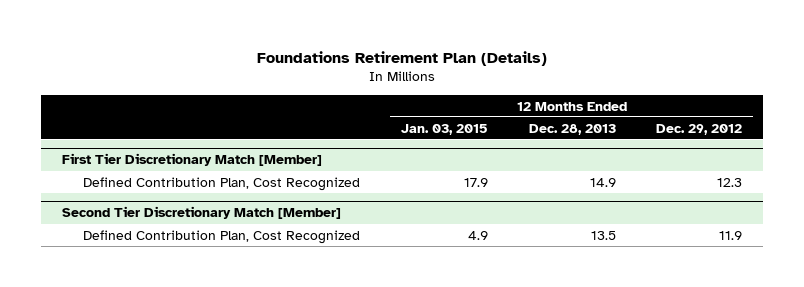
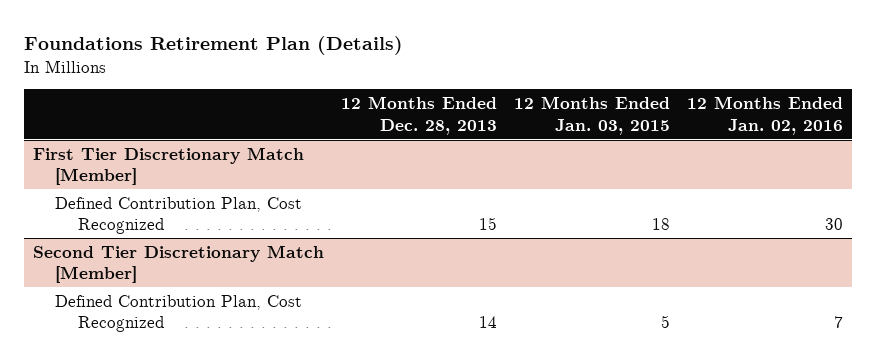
[656,123,743,135] Dec. 29, 2012 -> none
none -> [687,96,844,135] 12 Months Ended Jan. 02, 2016
[463,177,488,187] 17.9 -> [652,218,671,231] 18
[589,177,616,187] 14.9 -> [479,217,498,231] 15
[467,230,488,240] 4.9 -> [661,315,671,329] 5
[590,230,616,240] 13.5 -> [479,316,498,329] 14

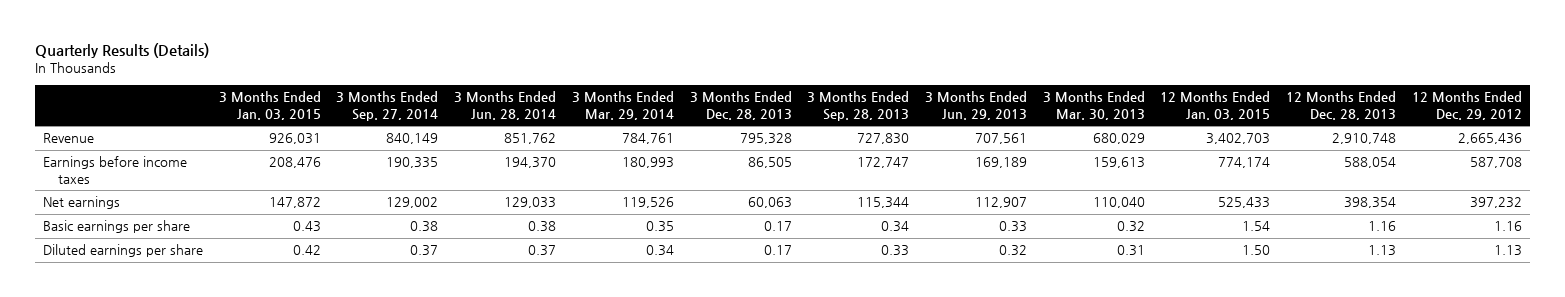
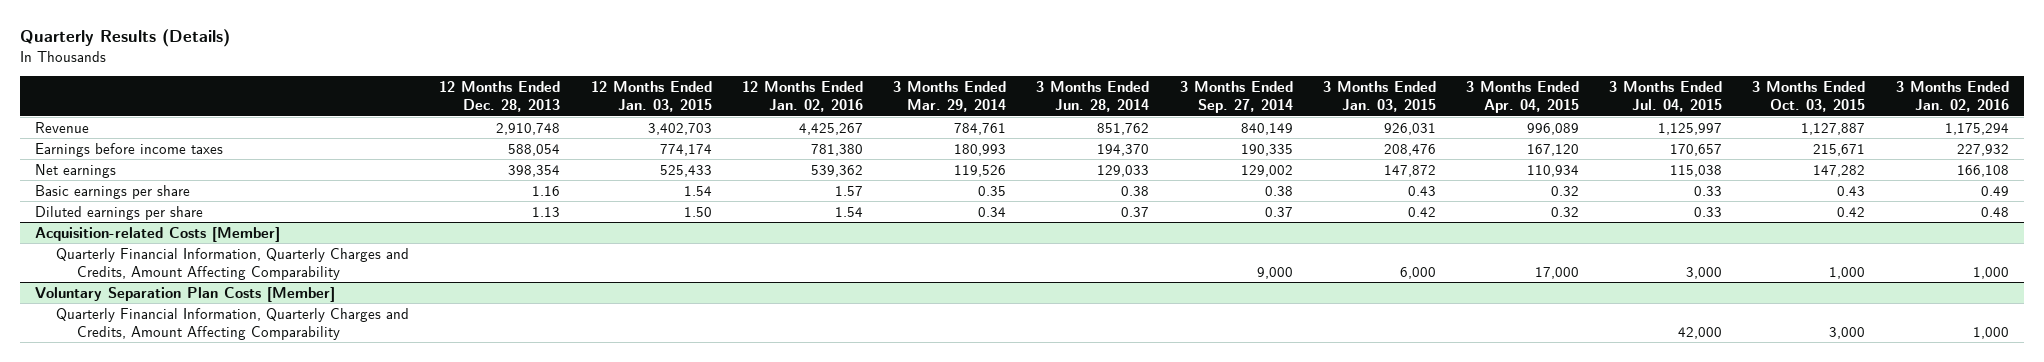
[689,91,792,120] 3 Months Ended Dec. 28, 2013 -> none
[807,91,910,121] 3 Months Ended Sep. 28, 2013 -> none
[925,91,1028,120] 3 Months Ended Jun. 29, 2013 -> none
[1042,91,1145,120] 3 Months Ended Mar. 30, 2013 -> none
[1411,91,1522,120] 12 Months Ended Dec. 29, 2012 -> none
none -> [741,81,863,113] 12 Months Ended Jan. 02, 2016
none -> [1465,81,1579,114] 3 Months Ended Apr. 04, 2015
none -> [1609,81,1723,113] 3 Months Ended Jul. 04, 2015
none -> [1752,81,1866,113] 3 Months Ended Oct. 03, 2015
none -> [1895,81,2009,113] 3 Months Ended Jan. 02, 2016
none -> [35,226,281,242] Acquisition-related Costs [Member]
none -> [56,247,410,280] Quarterly Financial Information, Quarterly Charges and Credits, Amount Affecting Comparability
none -> [35,286,336,302] Voluntary Separation Plan Costs [Member]
none -> [56,307,410,340] Quarterly Financial Information, Quarterly Charges and Credits, Amount Affecting Comparability

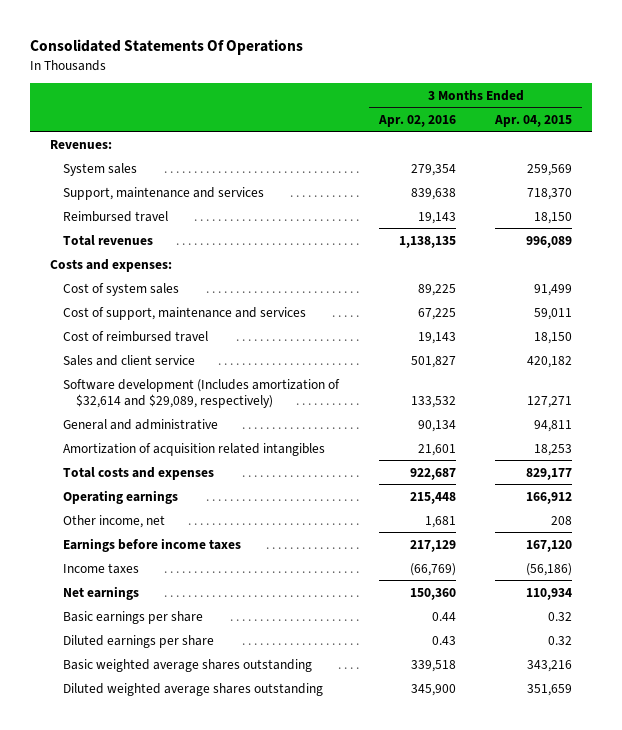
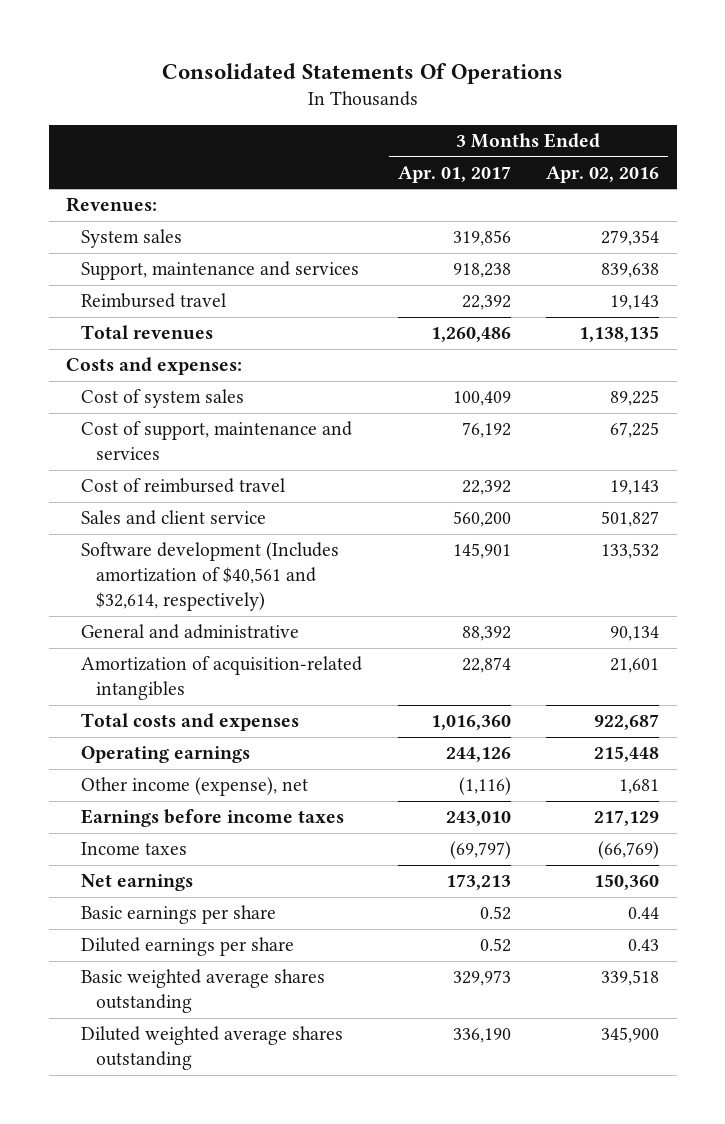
[494,114,573,127] Apr. 04, 2015 -> none
none -> [397,165,511,183] Apr. 01, 2017
[63,378,341,408] Software development (Includes amortization of $32,614 and $29,089, respectively) -> [81,542,340,612] Software development (Includes amortization of $40,561 and $32,614, respectively)
[63,442,326,456] Amortization of acquisition related intangibles -> [81,656,363,701] Amortization of acquisition-related intangibles
[63,514,166,528] Other income, net -> [81,777,309,797] Other income (expense), net

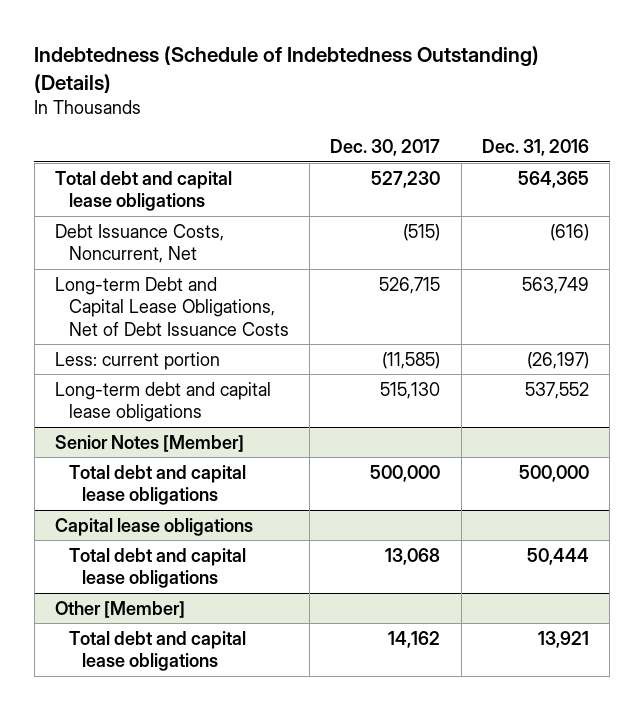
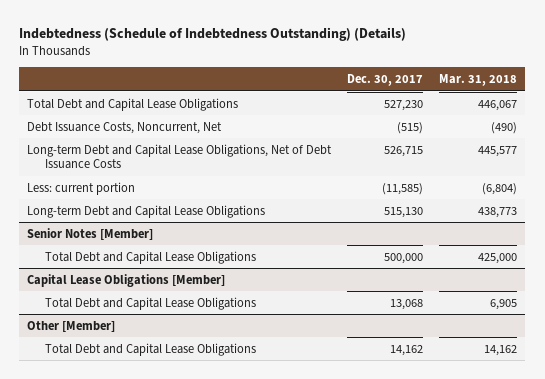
[481,139,589,157] Dec. 31, 2016 -> none
none -> [439,73,518,86] Mar. 31, 2018
[55,170,233,212] Total debt and capital lease obligations -> [27,97,239,111] Total Debt and Capital Lease Obligations
[55,381,272,423] Long-term debt and capital lease obligations -> [27,204,266,218] Long-term Debt and Capital Lease Obligations
[68,464,246,506] Total debt and capital lease obligations -> [45,250,257,264] Total Debt and Capital Lease Obligations
[55,517,254,536] Capital lease obligations -> [27,273,226,287] Capital Lease Obligations [Member]
[68,547,246,589] Total debt and capital lease obligations -> [45,296,257,310] Total Debt and Capital Lease Obligations
[68,630,246,672] Total debt and capital lease obligations -> [45,342,257,356] Total Debt and Capital Lease Obligations

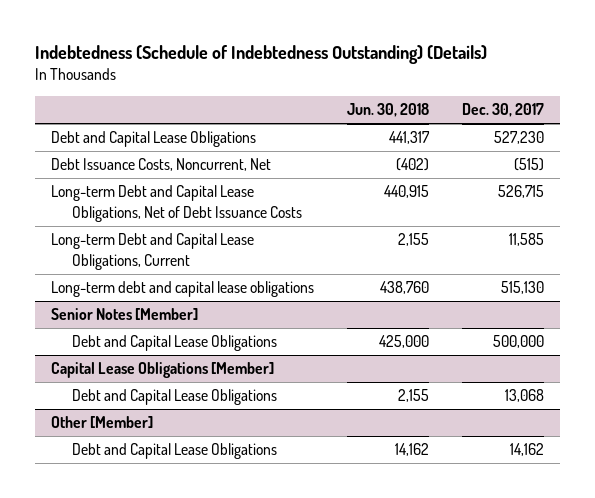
[439,73,518,86] Mar. 31, 2018 -> none
none -> [346,103,429,118] Jun. 30, 2018
[27,97,239,111] Total Debt and Capital Lease Obligations -> [51,131,257,148] Debt and Capital Lease Obligations
[27,181,136,195] Less: current portion -> none
none -> [51,233,255,270] Long-term Debt and Capital Lease Obligations, Current
[27,204,266,218] Long-term Debt and Capital Lease Obligations -> [51,281,315,298] Long-term debt and capital lease obligations
[45,250,257,264] Total Debt and Capital Lease Obligations -> [72,335,278,352] Debt and Capital Lease Obligations
[45,296,257,310] Total Debt and Capital Lease Obligations -> [72,389,278,406] Debt and Capital Lease Obligations
[45,342,257,356] Total Debt and Capital Lease Obligations -> [72,443,278,460] Debt and Capital Lease Obligations

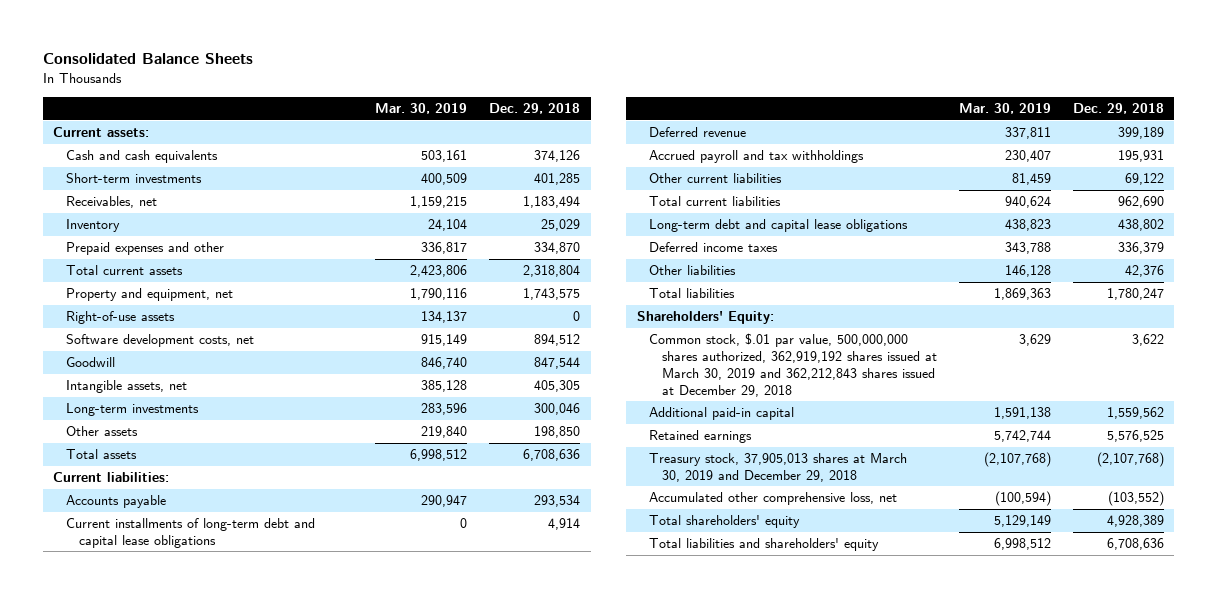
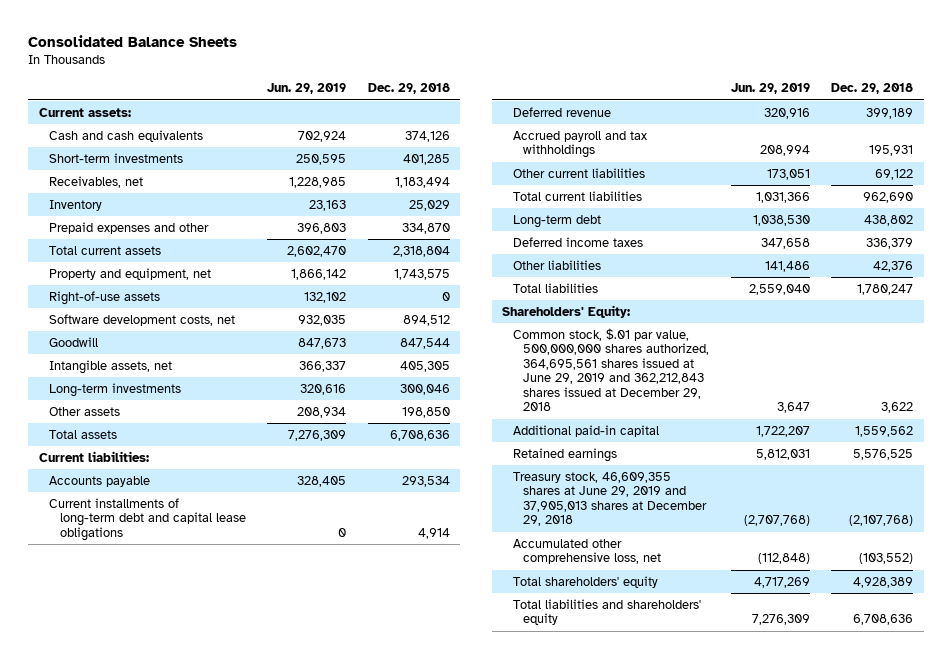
[375,103,468,115] Mar. 30, 2019 -> none
none -> [267,83,347,95] Jun. 29, 2019
[649,219,909,233] Long-term debt and capital lease obligations -> [512,214,601,228] Long-term debt
[649,333,937,397] Common stock, $.01 par value, 500,000,000 shares authorized, 362,919,192 shares issued at March 30, 2019 and 362,212,843 shares issued at December 29, 2018 -> [512,327,710,412] Common stock, $.01 par value, 500,000,000 shares authorized, 364,695,561 shares issued at June 29, 2019 and 362,212,843 shares issued at December 29, 2018
[649,453,908,482] Treasury stock, 37,905,013 shares at March 30, 2019 and December 29, 2018 -> [512,471,708,527] Treasury stock, 46,609,355 shares at June 29, 2019 and 37,905,013 shares at December 29, 2018

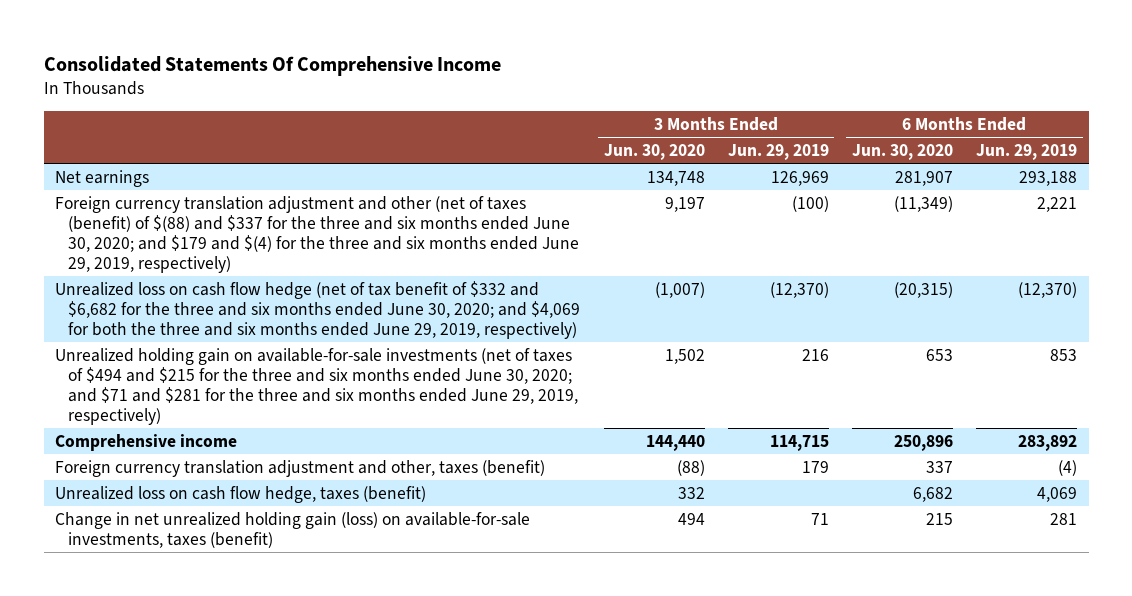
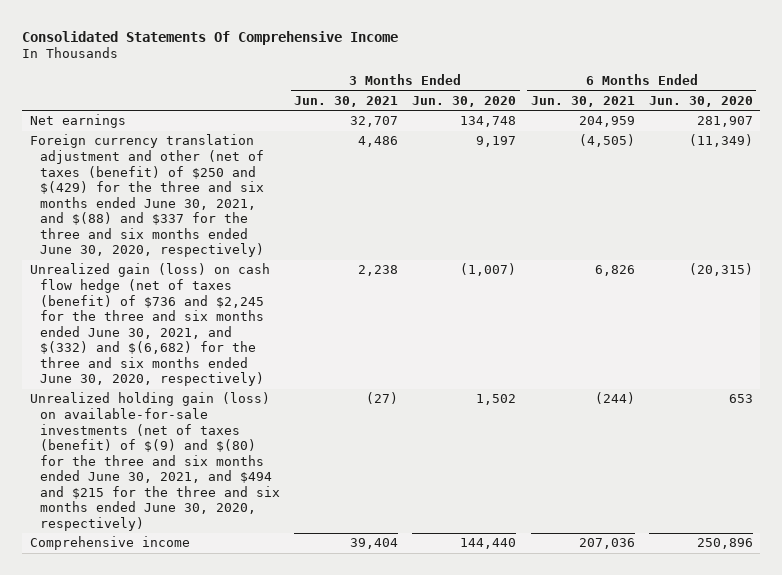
[727,143,829,160] Jun. 29, 2019 -> none
[975,143,1077,160] Jun. 29, 2019 -> none
none -> [294,96,399,108] Jun. 30, 2021
none -> [530,96,635,108] Jun. 30, 2021
[55,195,580,273] Foreign currency translation adjustment and other (net of taxes (benefit) of $(88) and $337 for the three and six months ended June 30, 2020; and $179 and $(4) for the three and six months ended June 29, 2019, respectively) -> [29,134,265,258] Foreign currency translation adjustment and other (net of taxes (benefit) of $250 and $(429) for the three and six months ended June 30, 2021, and $(88) and $337 for the three and six months ended June 30, 2020, respectively)
[55,280,581,339] Unrealized loss on cash flow hedge (net of tax benefit of $332 and $6,682 for the three and six months ended June 30, 2020; and $4,069 for both the three and six months ended June 29, 2019, respectively) -> [29,263,270,387] Unrealized gain (loss) on cash flow hedge (net of taxes (benefit) of $736 and $2,245 for the three and six months ended June 30, 2021, and $(332) and $(6,682) for the three and six months ended June 30, 2020, respectively)
[55,347,579,425] Unrealized holding gain on available-for-sale investments (net of taxes of $494 and $215 for the three and six months ended June 30, 2020; and $71 and $281 for the three and six months ended June 29, 2019, respectively) -> [29,392,281,531] Unrealized holding gain (loss) on available-for-sale investments (net of taxes (benefit) of $(9) and $(80) for the three and six months ended June 30, 2021, and $494 and $215 for the three and six months ended June 30, 2020, respectively)
[55,459,546,477] Foreign currency translation adjustment and other, taxes (benefit) -> none
[55,485,427,503] Unrealized loss on cash flow hedge, taxes (benefit) -> none
[55,511,531,548] Change in net unrealized holding gain (loss) on available-for-sale investments, taxes (benefit) -> none

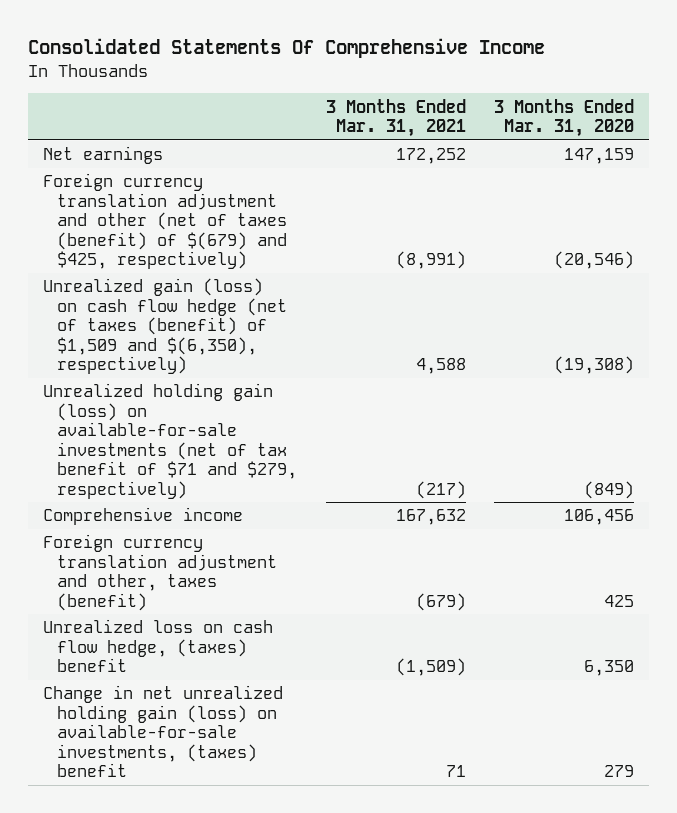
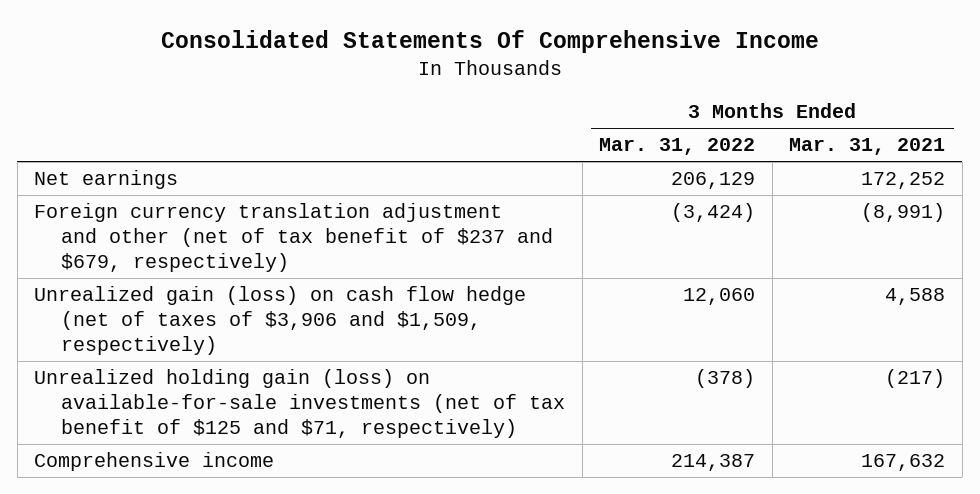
[494,98,635,138] 3 Months Ended Mar. 31, 2020 -> none
none -> [599,138,756,156] Mar. 31, 2022
[42,173,287,270] Foreign currency translation adjustment and other (net of taxes (benefit) of $(679) and $425, respectively) -> [34,203,554,272] Foreign currency translation adjustment and other (net of tax benefit of $237 and $679, respectively)
[42,278,287,375] Unrealized gain (loss) on cash flow hedge (net of taxes (benefit) of $1,509 and $(6,350), respectively) -> [34,286,527,355] Unrealized gain (loss) on cash flow hedge (net of taxes of $3,906 and $1,509, respectively)
[42,383,297,499] Unrealized holding gain (loss) on available-for-sale investments (net of tax benefit of $71 and $279, respectively) -> [34,369,566,438] Unrealized holding gain (loss) on available-for-sale investments (net of tax benefit of $125 and $71, respectively)
[42,534,277,611] Foreign currency translation adjustment and other, taxes (benefit) -> none
[42,619,273,673] Unrealized loss on cash flow hedge, (taxes) benefit -> none
[42,685,283,778] Change in net unrealized holding gain (loss) on available-for-sale investments, (taxes) benefit -> none

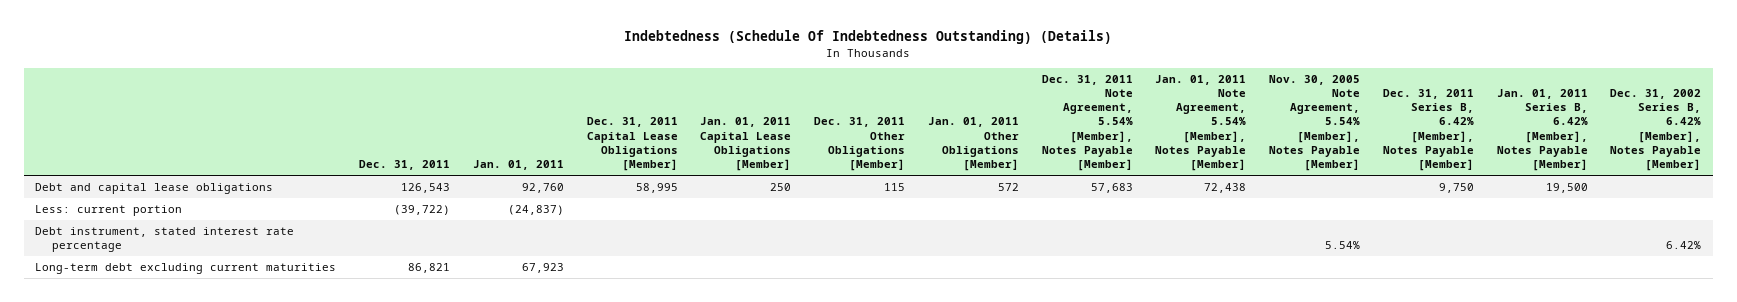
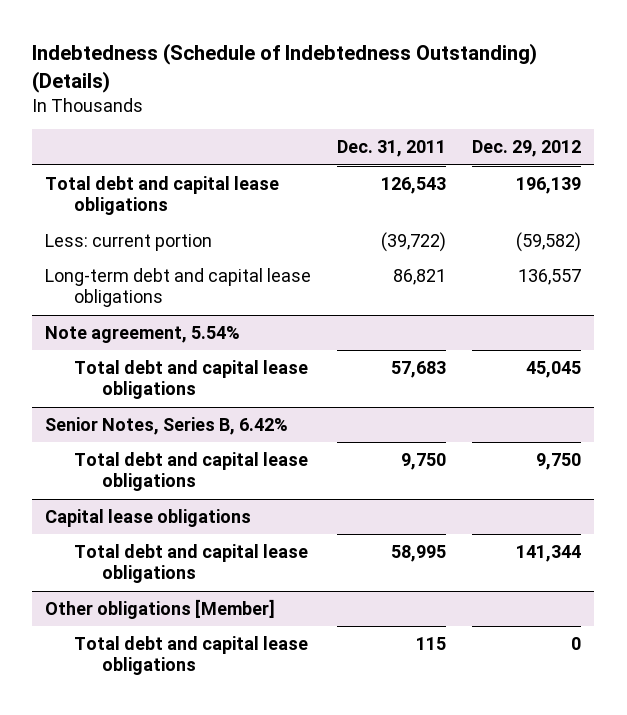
[624,30,1113,45] Indebtedness (Schedule Of Indebtedness Outstanding) (Details) -> [32,43,538,93] Indebtedness (Schedule of Indebtedness Outstanding) (Details)
[472,160,564,171] Jan. 01, 2011 -> none
[586,117,678,172] Dec. 31, 2011 Capital Lease Obligations [Member] -> none
[700,117,792,172] Jan. 01, 2011 Capital Lease Obligations [Member] -> none
[814,117,906,172] Dec. 31, 2011 Other Obligations [Member] -> none
[927,117,1019,172] Jan. 01, 2011 Other Obligations [Member] -> none
[1041,74,1133,172] Dec. 31, 2011 Note Agreement, 5.54% [Member], Notes Payable [Member] -> none
[1155,74,1247,172] Jan. 01, 2011 Note Agreement, 5.54% [Member], Notes Payable [Member] -> none
[1269,74,1361,172] Nov. 30, 2005 Note Agreement, 5.54% [Member], Notes Payable [Member] -> none
[1382,88,1474,172] Dec. 31, 2011 Series B, 6.42% [Member], Notes Payable [Member] -> none
[1496,88,1588,172] Jan. 01, 2011 Series B, 6.42% [Member], Notes Payable [Member] -> none
[1610,88,1702,172] Dec. 31, 2002 Series B, 6.42% [Member], Notes Payable [Member] -> none
none -> [472,140,582,158] Dec. 29, 2012
[35,182,274,194] Debt and capital lease obligations -> [45,175,280,216] Total debt and capital lease obligations
[35,226,295,253] Debt instrument, stated interest rate percentage -> none
[35,262,337,274] Long-term debt excluding current maturities -> [45,267,312,308] Long-term debt and capital lease obligations
none -> [45,325,241,343] Note agreement, 5.54%
none -> [73,359,308,400] Total debt and capital lease obligations
none -> [45,416,289,435] Senior Notes, Series B, 6.42%
none -> [73,451,308,492] Total debt and capital lease obligations
none -> [45,508,252,527] Capital lease obligations
none -> [73,543,308,584] Total debt and capital lease obligations
none -> [45,598,276,619] Other obligations [Member]
none -> [73,635,308,676] Total debt and capital lease obligations

